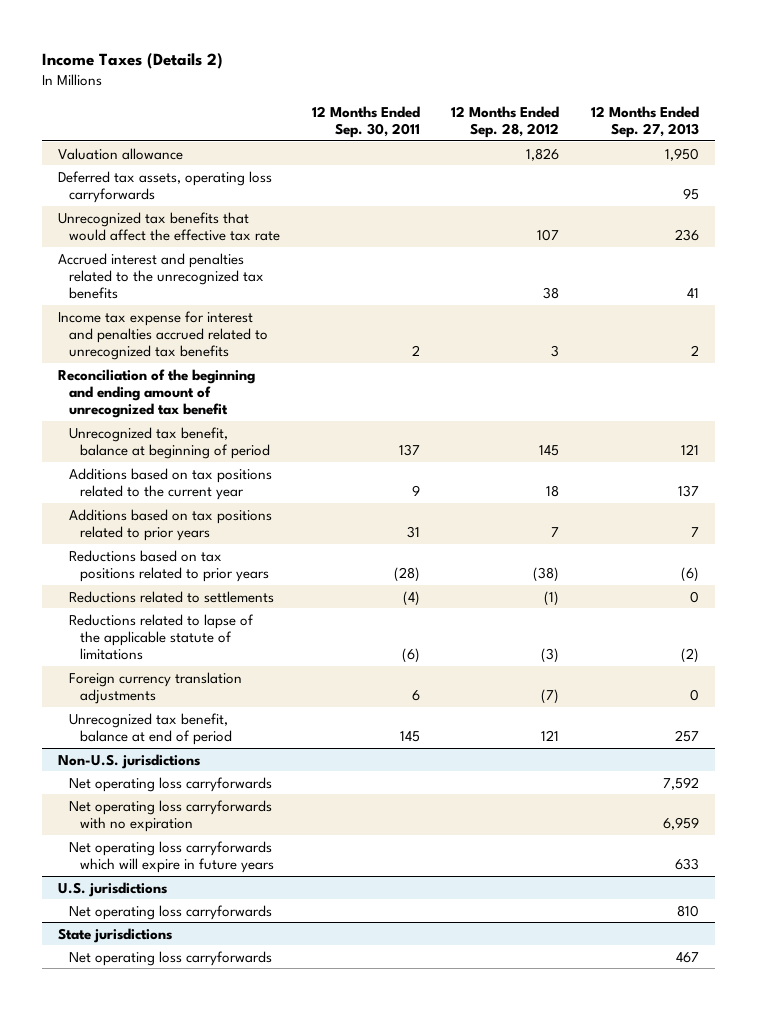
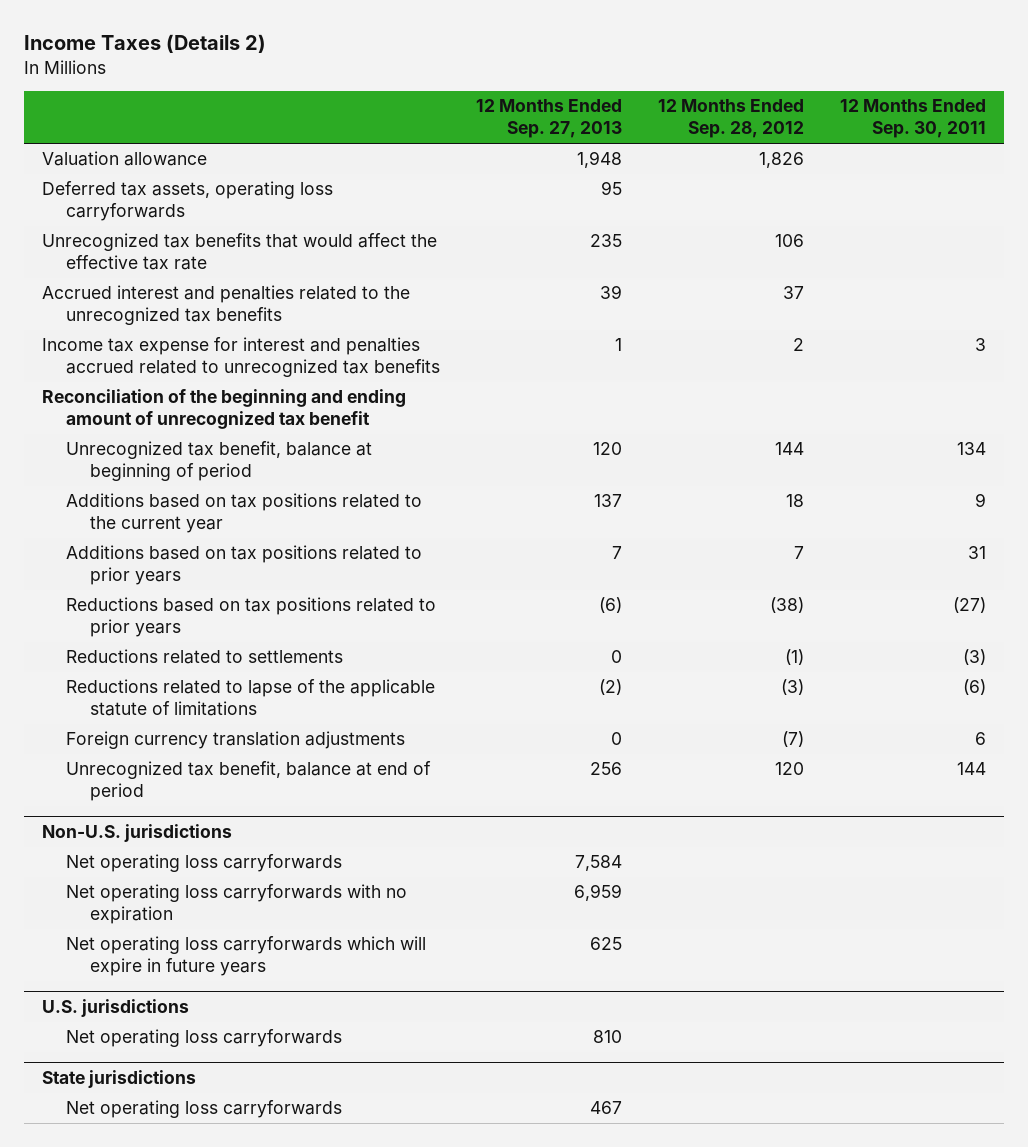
[665,147,700,161] 1,950 -> [576,151,622,169] 1,948
[537,228,560,241] 107 -> [774,234,804,248] 106
[675,228,700,241] 236 -> [589,234,622,248] 235
[543,286,560,299] 38 -> [782,286,804,300] 37
[687,287,700,298] 41 -> [599,285,622,300] 39
[411,344,420,356] 2 -> [975,338,987,352] 3
[551,344,560,357] 3 -> [792,338,804,352] 2
[691,344,700,356] 2 -> [614,338,622,352] 1
[398,443,420,456] 137 -> [957,442,987,456] 134
[539,444,560,456] 145 -> [774,442,804,456] 144
[681,443,700,455] 121 -> [592,442,622,456] 120
[393,566,420,582] (28) -> [953,597,987,614] (27)
[402,590,420,606] (4) -> [963,649,987,666] (3)
[399,730,420,742] 145 -> [957,762,987,776] 144
[541,729,560,741] 121 -> [774,762,804,776] 120
[675,729,700,742] 257 -> [589,762,622,776] 256
[663,776,700,790] 7,592 -> [574,855,622,872] 7,584
[675,857,700,870] 633 -> [589,937,622,951] 625

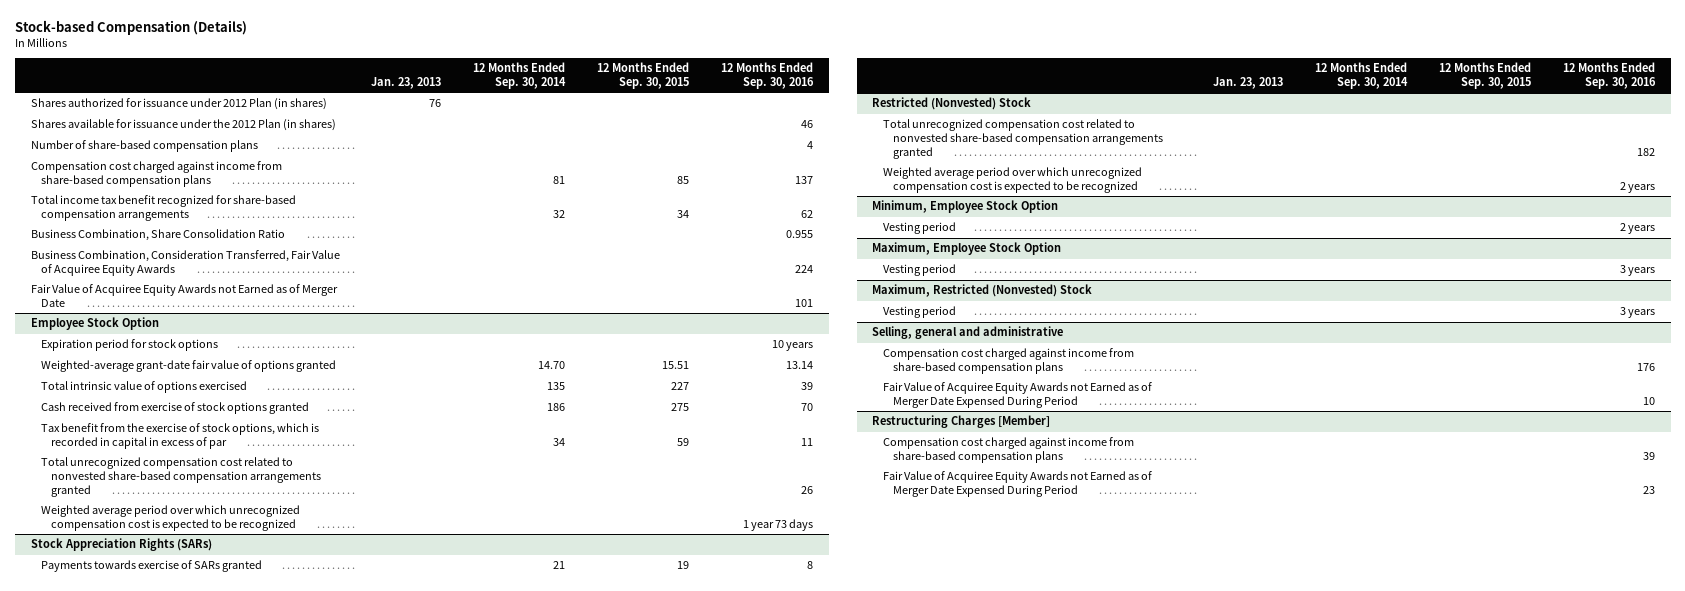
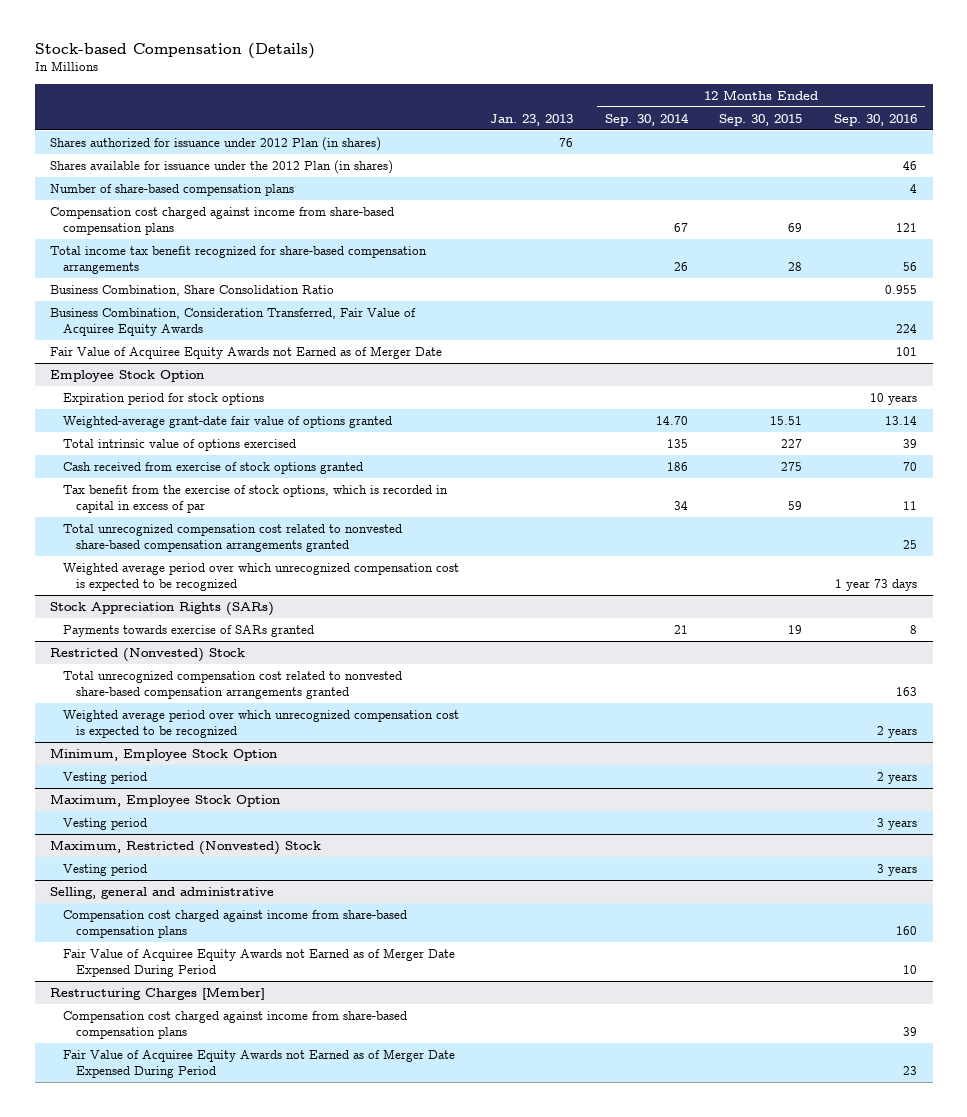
[553,176,566,185] 81 -> [673,223,688,233] 67
[677,176,690,185] 85 -> [788,223,803,233] 69
[794,176,813,185] 137 -> [895,223,917,233] 121
[553,210,566,219] 32 -> [673,262,688,272] 26
[677,210,690,219] 34 -> [788,262,803,272] 28
[800,210,813,219] 62 -> [902,262,917,272] 56
[800,486,813,495] 26 -> [902,540,917,550] 25
[1636,148,1655,157] 182 -> [895,687,917,697] 163
[1636,363,1655,372] 176 -> [895,926,917,936] 160

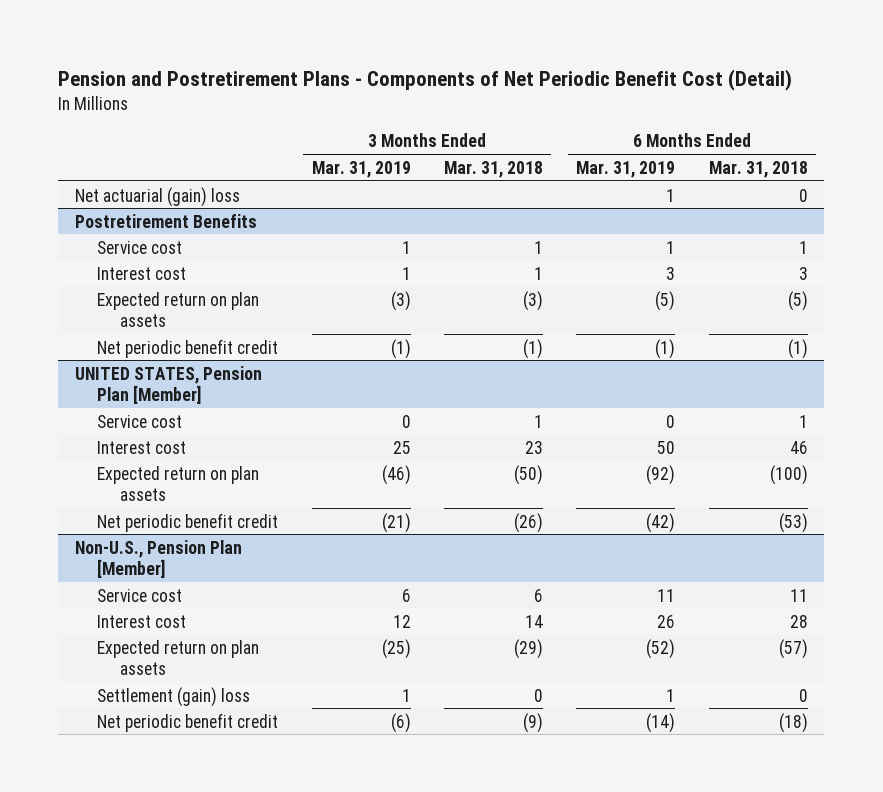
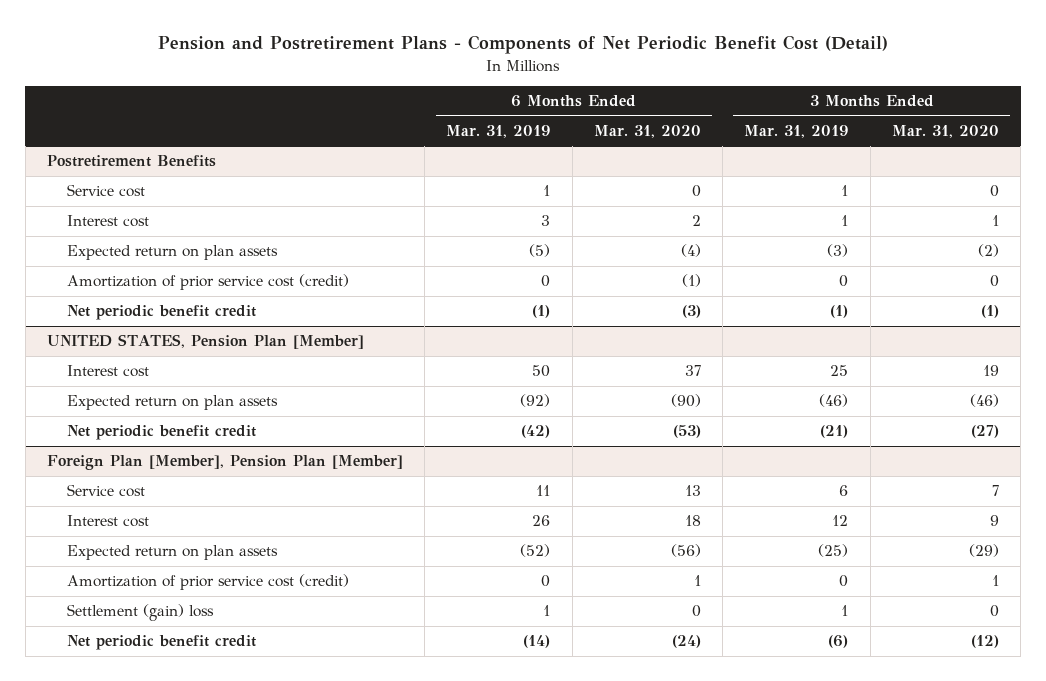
[444,160,544,178] Mar. 31, 2018 -> none
[708,160,808,178] Mar. 31, 2018 -> none
none -> [593,124,701,138] Mar. 31, 2020
none -> [891,124,999,138] Mar. 31, 2020
[75,186,241,207] Net actuarial (gain) loss -> none
none -> [67,274,350,291] Amortization of prior service cost (credit)
[97,414,183,428] Service cost -> none
[75,539,243,579] Non-U.S., Pension Plan [Member] -> none
none -> [46,455,403,471] Foreign Plan [Member], Pension Plan [Member]
none -> [67,574,350,591] Amortization of prior service cost (credit)

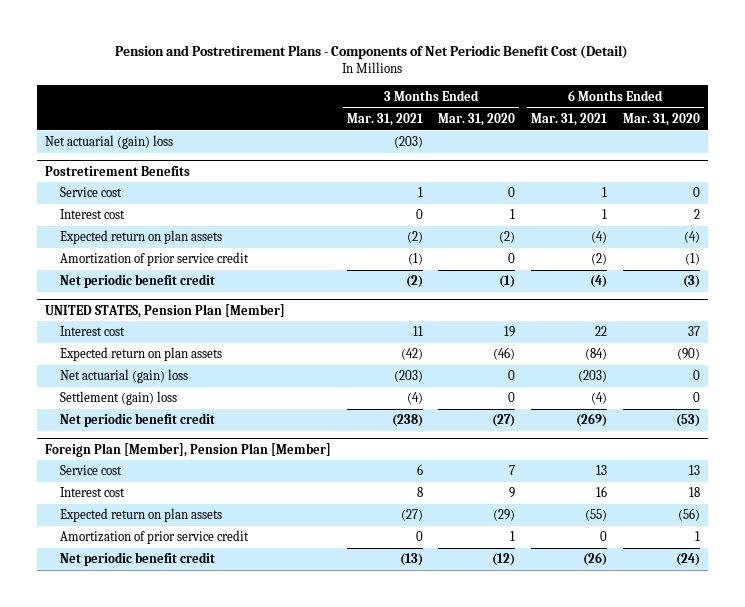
[446,124,551,138] Mar. 31, 2019 -> none
[744,124,849,138] Mar. 31, 2019 -> none
none -> [346,112,423,126] Mar. 31, 2021
none -> [531,112,608,126] Mar. 31, 2021
none -> [45,135,174,150] Net actuarial (gain) loss
[67,274,350,291] Amortization of prior service cost (credit) -> [60,252,250,267] Amortization of prior service credit
none -> [60,369,189,384] Net actuarial (gain) loss
none -> [60,391,178,406] Settlement (gain) loss
[67,604,215,622] Settlement (gain) loss -> none
[67,574,350,591] Amortization of prior service cost (credit) -> [60,530,250,545] Amortization of prior service credit

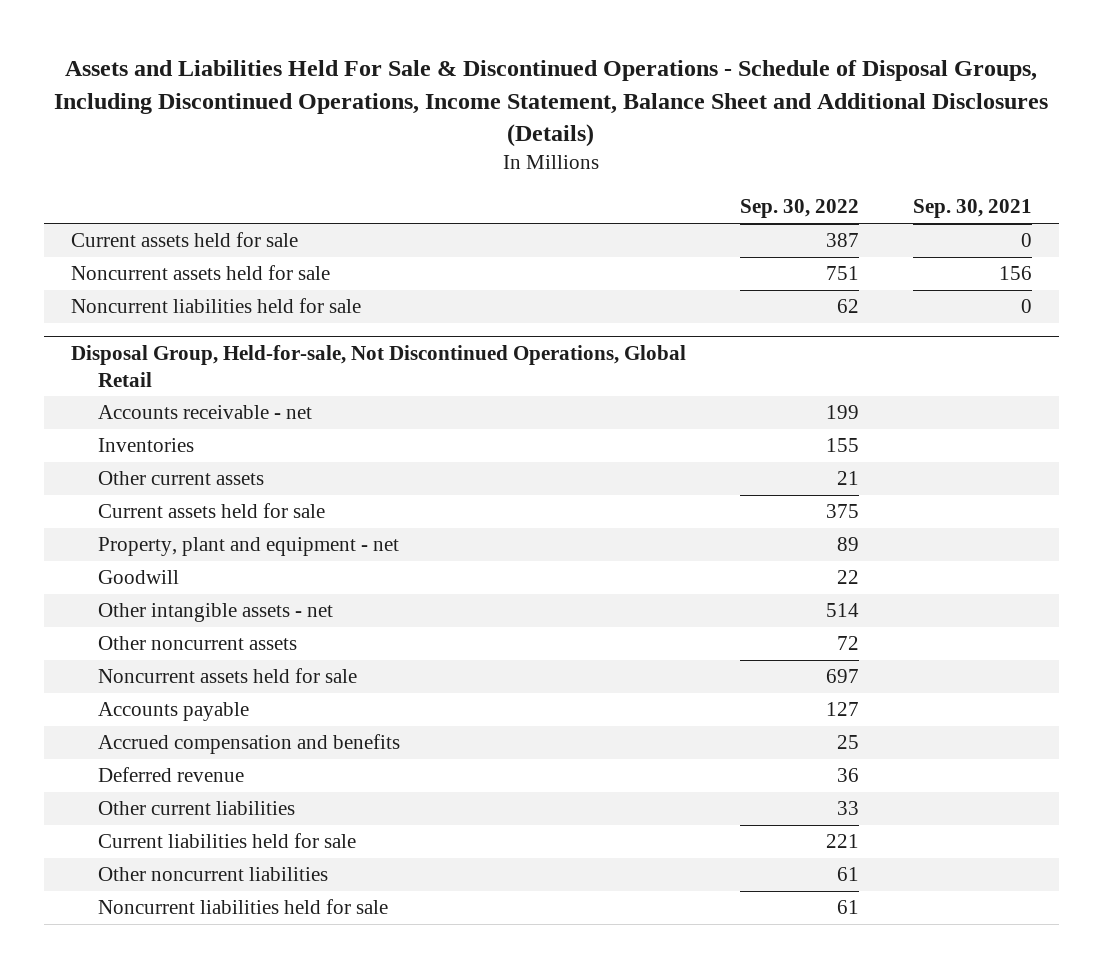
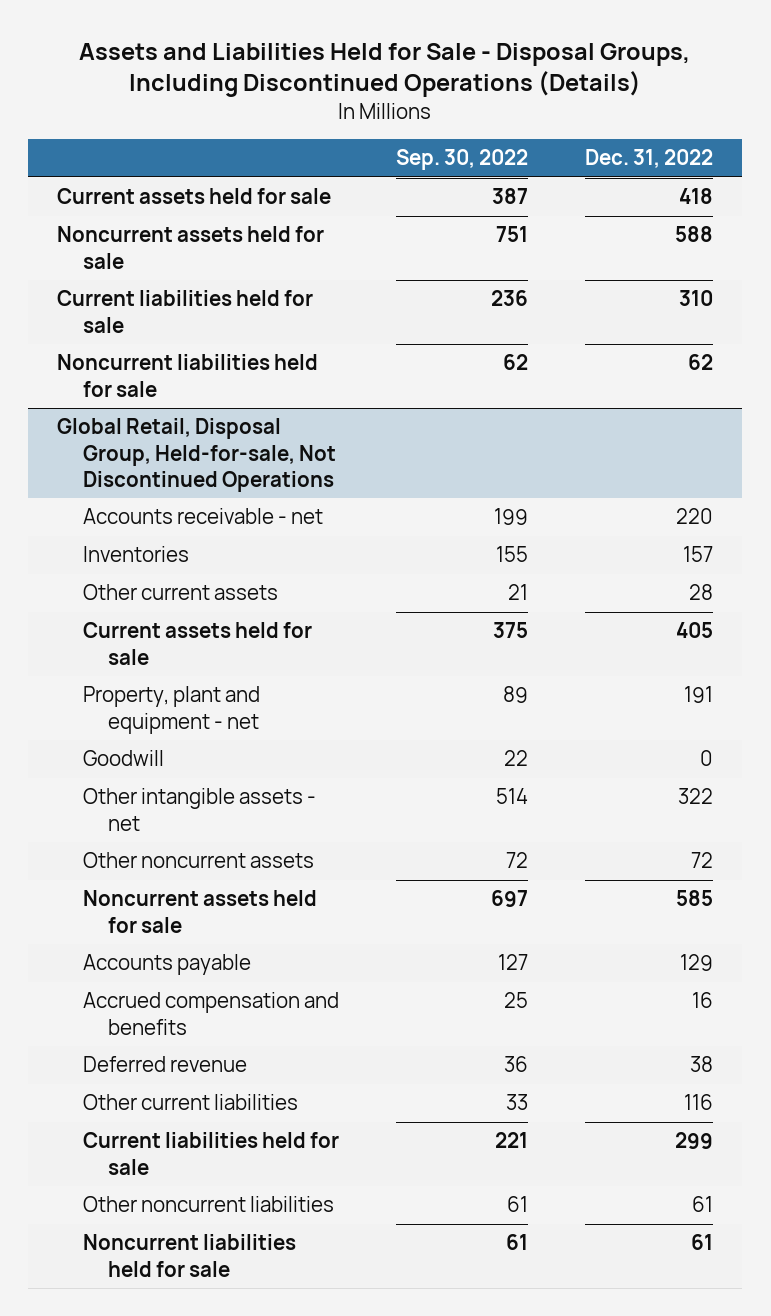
[54,60,1049,148] Assets and Liabilities Held For Sale & Discontinued Operations - Schedule of Disposal Groups, Including Discontinued Operations, Income Statement, Balance Sheet and Additional Disclosures (Details) -> [79,42,691,98] Assets and Liabilities Held for Sale - Disposal Groups, Including Discontinued Operations (Details)
[913,199,1033,219] Sep. 30, 2021 -> none
none -> [585,149,714,169] Dec. 31, 2022
none -> [57,290,314,333] Current liabilities held for sale
[70,344,686,387] Disposal Group, Held-for-sale, Not Discontinued Operations, Global Retail -> [57,418,336,492] Global Retail, Disposal Group, Held-for-sale, Not Discontinued Operations

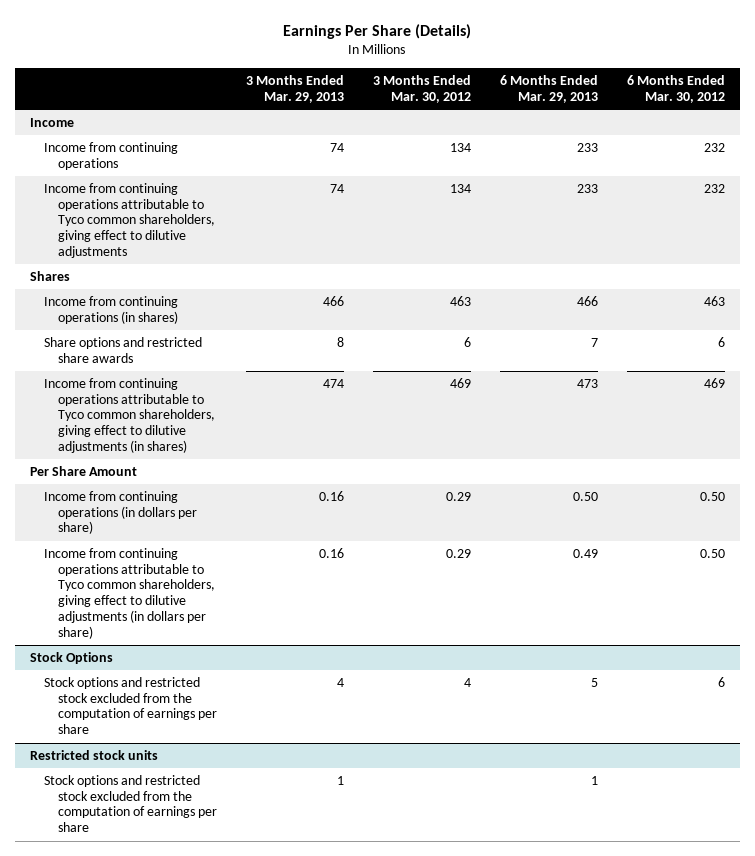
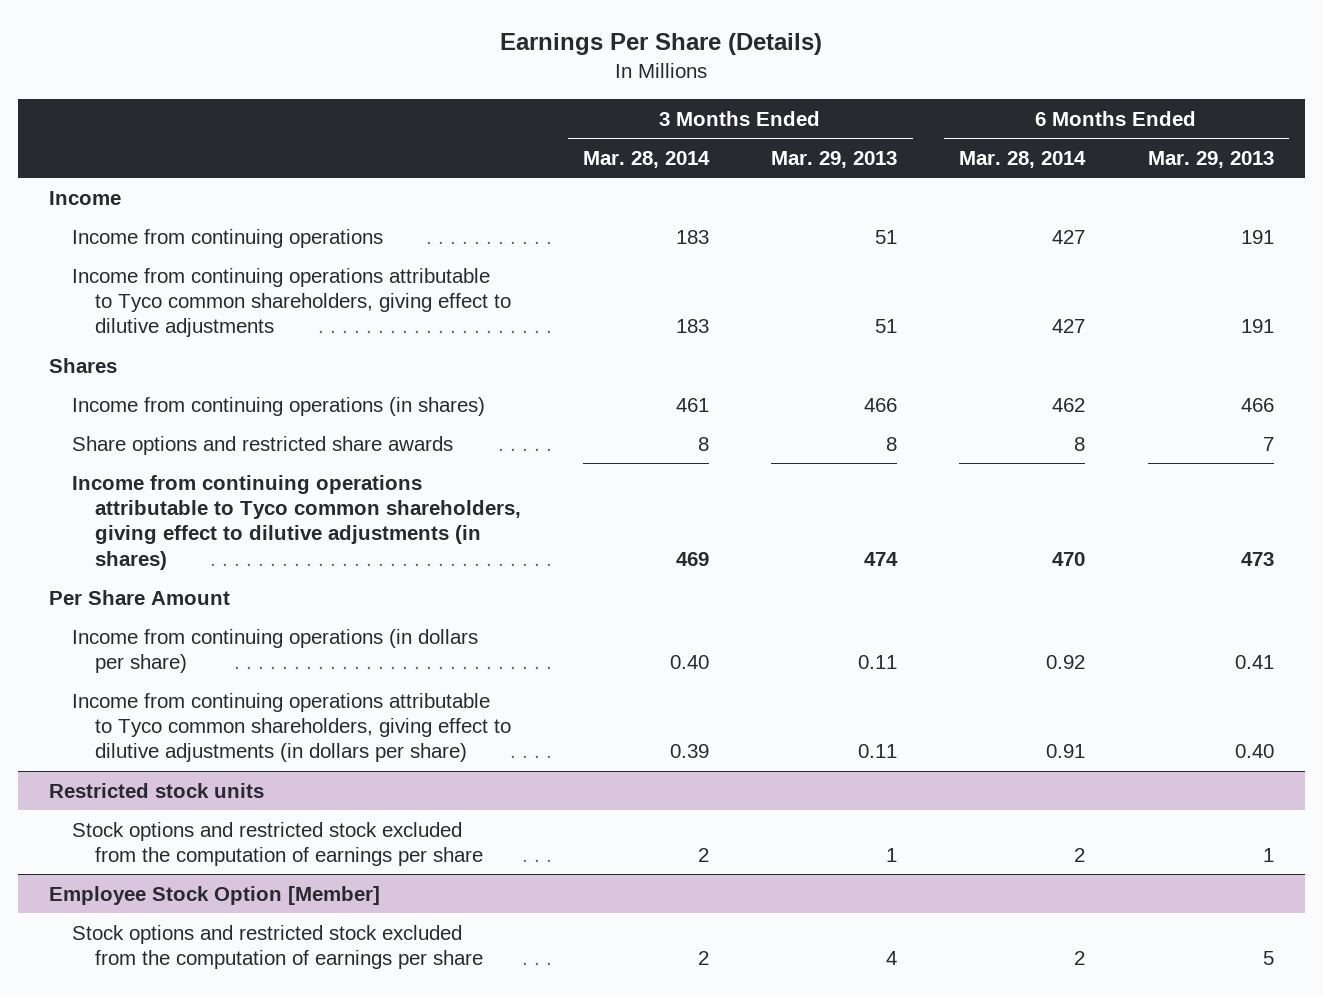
[372,75,471,103] 3 Months Ended Mar. 30, 2012 -> none
[627,75,726,103] 6 Months Ended Mar. 30, 2012 -> none
none -> [583,151,711,169] Mar. 28, 2014
none -> [959,151,1087,169] Mar. 28, 2014
[329,143,344,153] 74 -> [875,229,898,244] 51
[577,143,599,153] 233 -> [1240,229,1274,244] 191
[329,184,344,194] 74 -> [875,319,898,334] 51
[577,184,599,194] 233 -> [1240,319,1274,334] 191
[29,652,113,665] Stock Options -> none
[43,677,217,735] Stock options and restricted stock excluded from the computation of earnings per share -> none
[318,491,344,502] 0.16 -> [858,655,898,670] 0.11
[573,492,599,502] 0.50 -> [1234,655,1274,670] 0.41
[318,548,344,559] 0.16 -> [858,744,898,759] 0.11
[573,549,599,559] 0.49 -> [1234,744,1274,759] 0.40
none -> [49,885,381,905] Employee Stock Option [Member]
none -> [72,924,484,970] Stock options and restricted stock excluded from the computation of earnings per share

